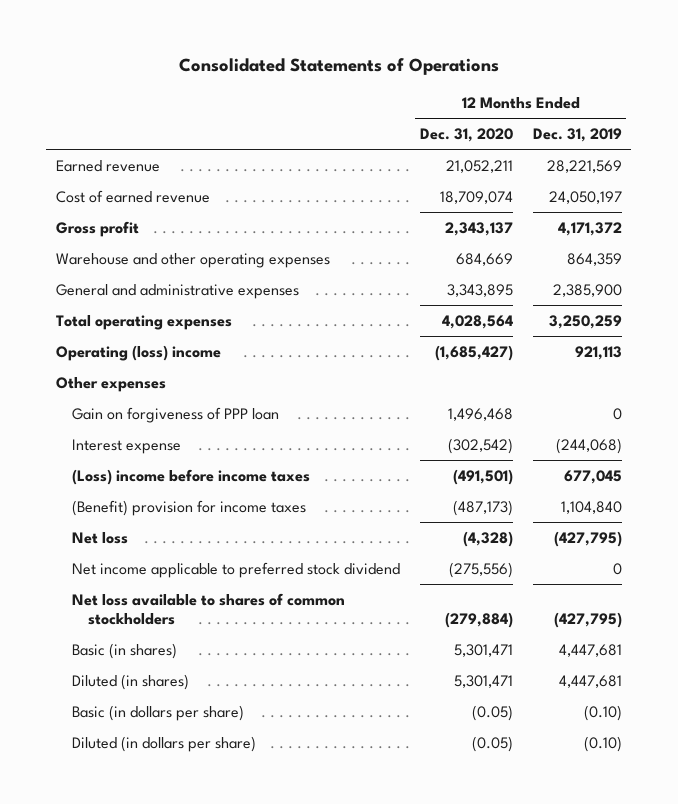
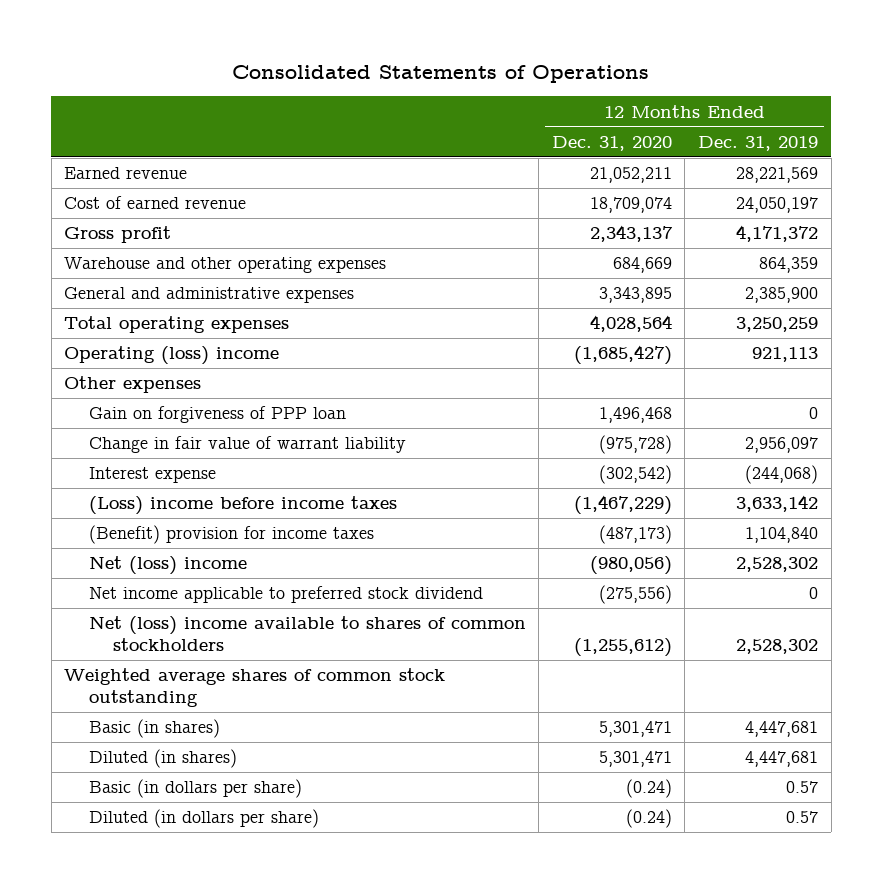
none -> [88,436,406,454] Change in fair value of warrant liability
[452,468,513,485] (491,501) -> [573,495,672,516] (1,467,229)
[563,469,622,484] 677,045 -> [735,495,818,513] 3,633,142
[72,531,129,544] Net loss -> [88,556,247,576] Net (loss) income
[462,530,513,547] (4,328) -> [589,556,672,576] (980,056)
[553,530,622,547] (427,795) -> [735,557,818,573] 2,528,302
[72,592,346,625] Net loss available to shares of common stockholders -> [88,616,526,651] Net (loss) income available to shares of common stockholders
[444,611,513,628] (279,884) -> [573,637,672,657] (1,255,612)
[553,611,622,628] (427,795) -> [735,638,818,654] 2,528,302
none -> [64,668,446,707] Weighted average shares of common stock outstanding
[471,704,513,721] (0.05) -> [625,779,672,799] (0.24)
[583,704,622,721] (0.10) -> [785,781,818,794] 0.57
[471,735,513,752] (0.05) -> [625,809,672,829] (0.24)
[583,735,622,752] (0.10) -> [785,811,818,824] 0.57

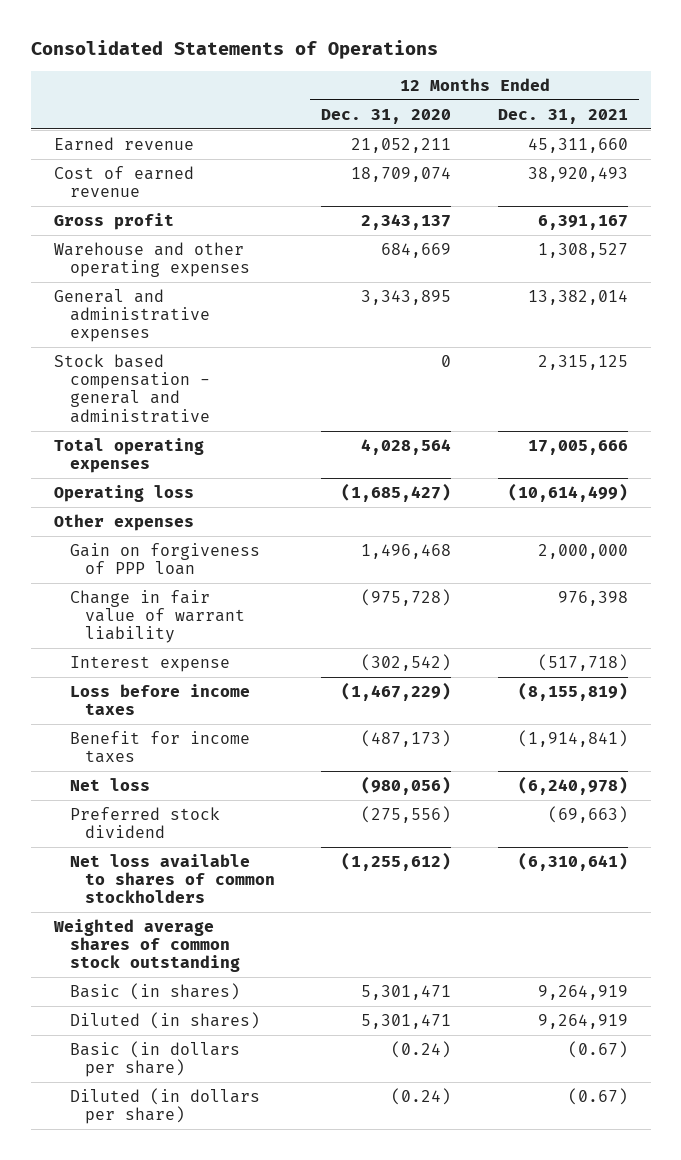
[697,135,818,151] Dec. 31, 2019 -> none
none -> [497,108,628,124] Dec. 31, 2021
none -> [53,353,210,423] Stock based compensation - general and administrative
[64,346,280,366] Operating (loss) income -> [53,484,194,502] Operating loss
[88,496,397,516] (Loss) income before income taxes -> [69,683,250,716] Loss before income taxes
[88,525,374,545] (Benefit) provision for income taxes -> [69,730,250,764] Benefit for income taxes
[88,556,247,576] Net (loss) income -> [69,777,150,791] Net loss
[88,586,483,604] Net income applicable to preferred stock dividend -> [69,806,220,839] Preferred stock dividend
[88,616,526,651] Net (loss) income available to shares of common stockholders -> [69,853,276,904] Net loss available to shares of common stockholders

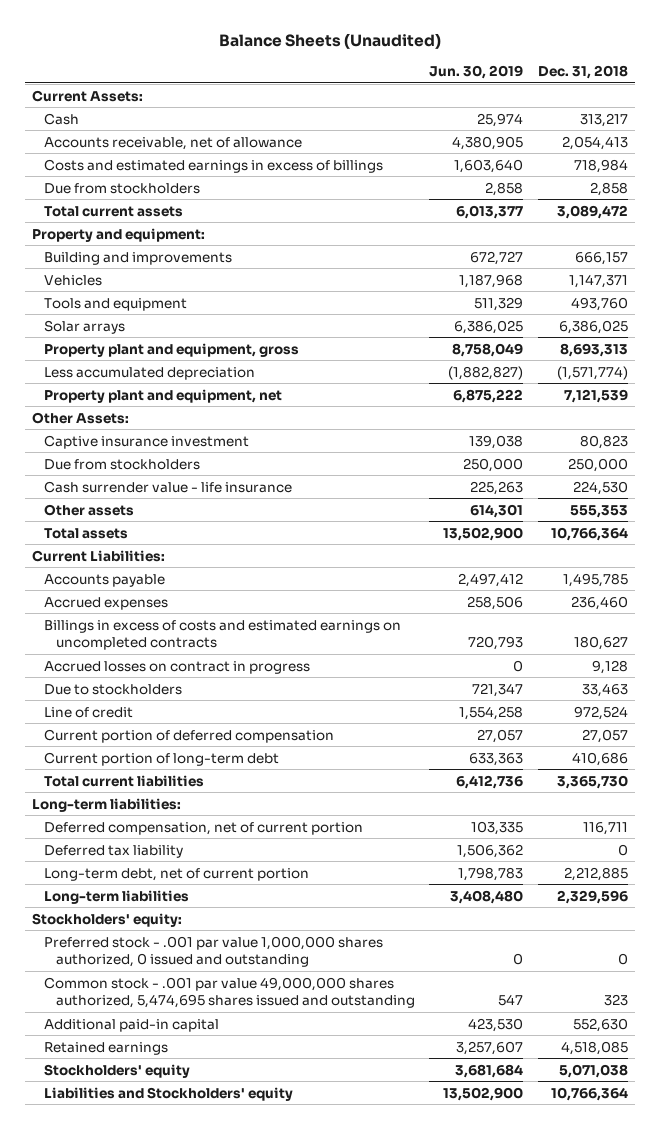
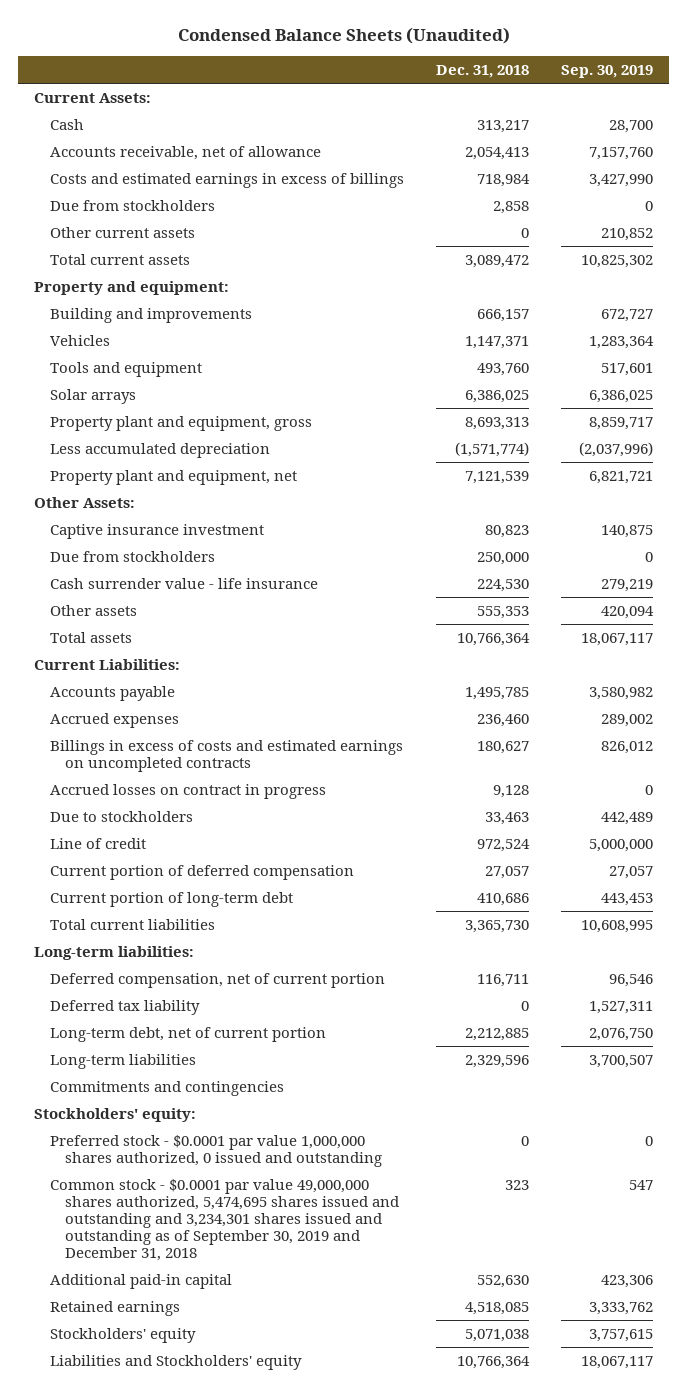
[218,32,441,49] Balance Sheets (Unaudited) -> [177,27,510,45] Condensed Balance Sheets (Unaudited)
[429,64,524,79] Jun. 30, 2019 -> none
none -> [561,65,654,79] Sep. 30, 2019
none -> [49,227,195,239] Other current assets
none -> [49,1081,284,1097] Commitments and contingencies
[43,935,383,967] Preferred stock - .001 par value 1,000,000 shares authorized, 0 issued and outstanding -> [49,1135,383,1168] Preferred stock - $0.0001 par value 1,000,000 shares authorized, 0 issued and outstanding
[43,976,416,1008] Common stock - .001 par value 49,000,000 shares authorized, 5,474,695 shares issued and outstanding -> [49,1179,400,1262] Common stock - $0.0001 par value 49,000,000 shares authorized, 5,474,695 shares issued and outstanding and 3,234,301 shares issued and outstanding as of September 30, 2019 and December 31, 2018

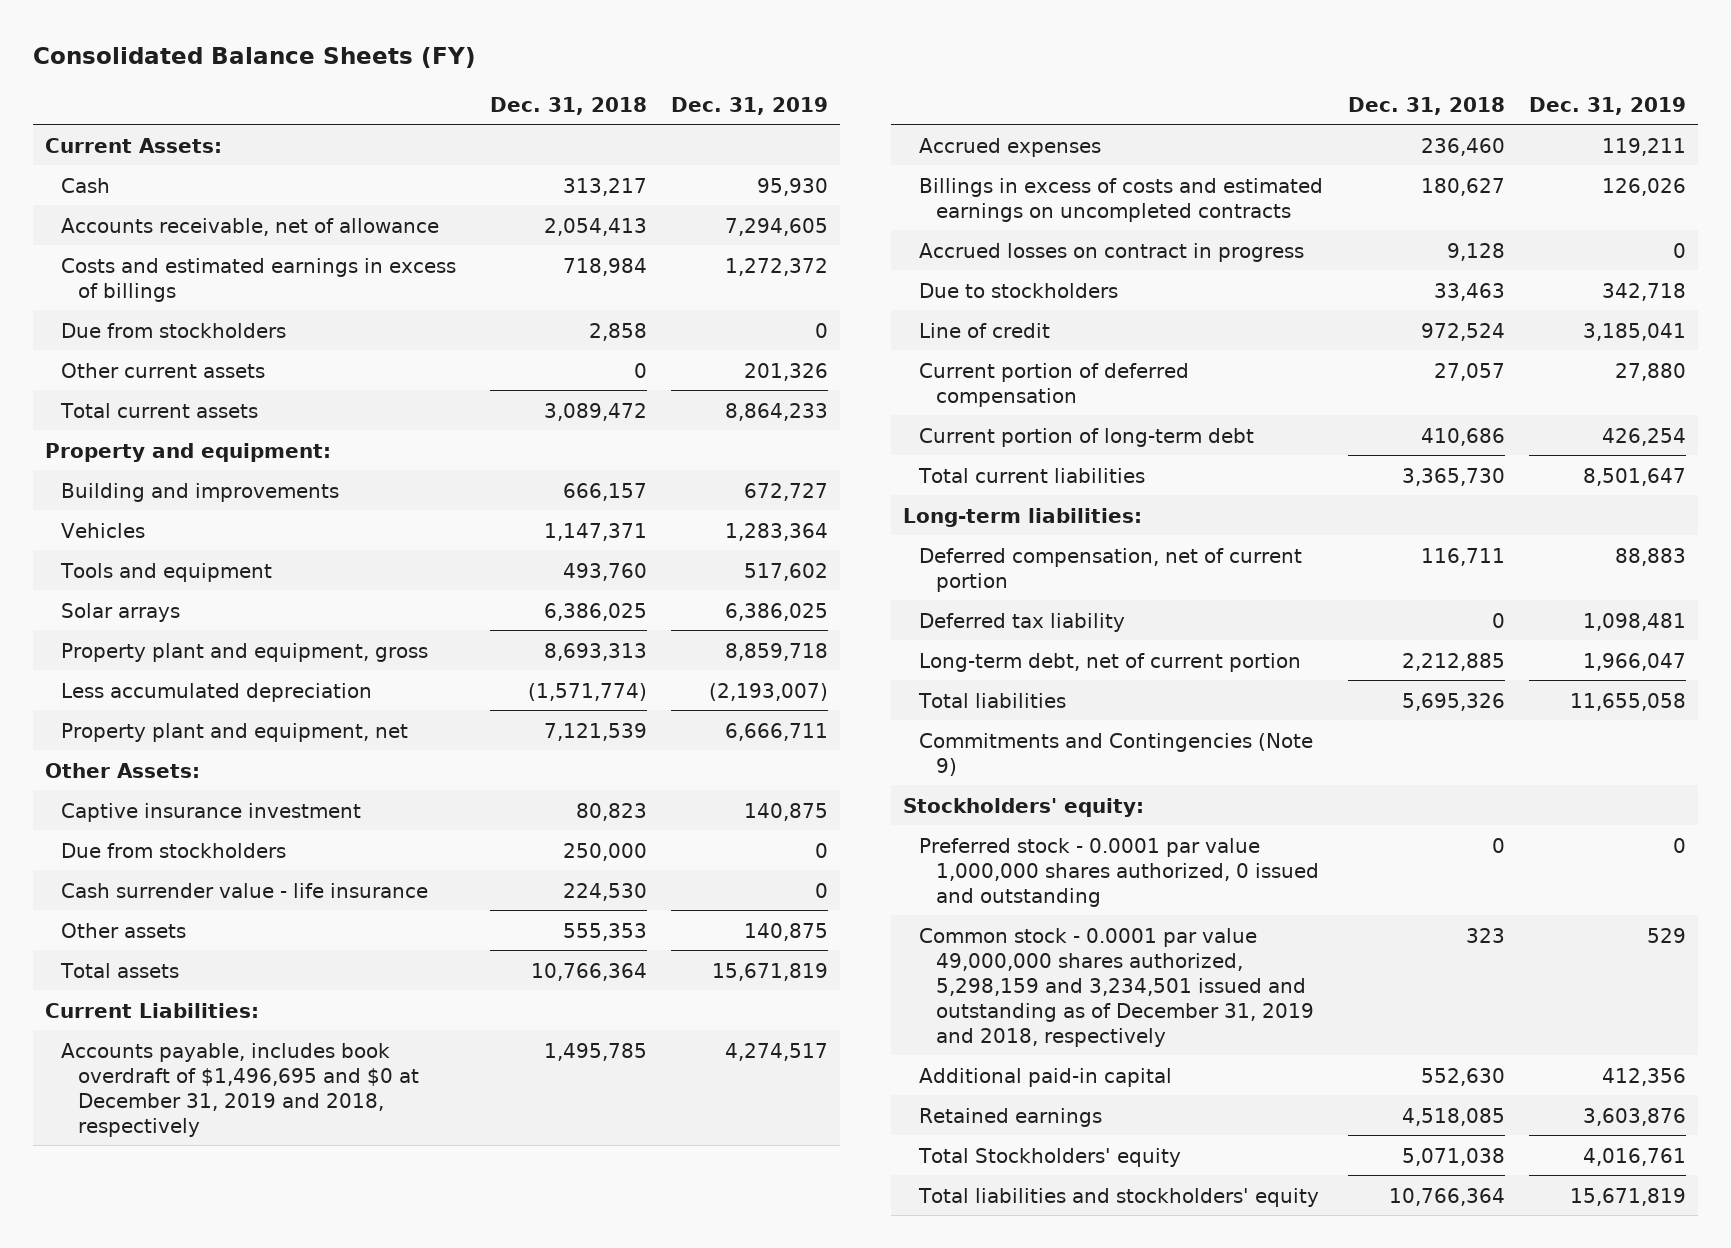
[177,27,510,45] Condensed Balance Sheets (Unaudited) -> [32,46,476,68] Consolidated Balance Sheets (FY)
[561,65,654,79] Sep. 30, 2019 -> none
none -> [670,96,828,115] Dec. 31, 2019
[49,686,175,702] Accounts payable -> [61,1042,419,1137] Accounts payable, includes book overdraft of $1,496,695 and $0 at December 31, 2019 and 2018, respectively
[49,1054,196,1070] Long-term liabilities -> none
none -> [918,692,1067,708] Total liabilities
[49,1081,284,1097] Commitments and contingencies -> [919,732,1314,776] Commitments and Contingencies (Note 9)
[49,1135,383,1168] Preferred stock - $0.0001 par value 1,000,000 shares authorized, 0 issued and outstanding -> [919,837,1319,907] Preferred stock - 0.0001 par value 1,000,000 shares authorized, 0 issued and outstanding
[49,1179,400,1262] Common stock - $0.0001 par value 49,000,000 shares authorized, 5,474,695 shares issued and outstanding and 3,234,301 shares issued and outstanding as of September 30, 2019 and December 31, 2018 -> [919,927,1314,1047] Common stock - 0.0001 par value 49,000,000 shares authorized, 5,298,159 and 3,234,501 issued and outstanding as of December 31, 2019 and 2018, respectively
[49,1328,196,1344] Stockholders' equity -> [918,1147,1182,1167] Total Stockholders' equity
[49,1355,302,1371] Liabilities and Stockholders' equity -> [918,1187,1320,1207] Total liabilities and stockholders' equity

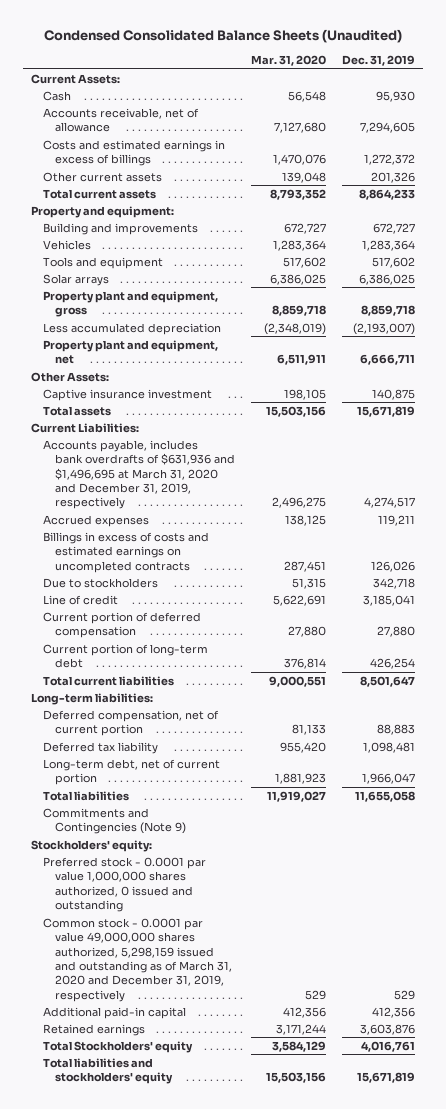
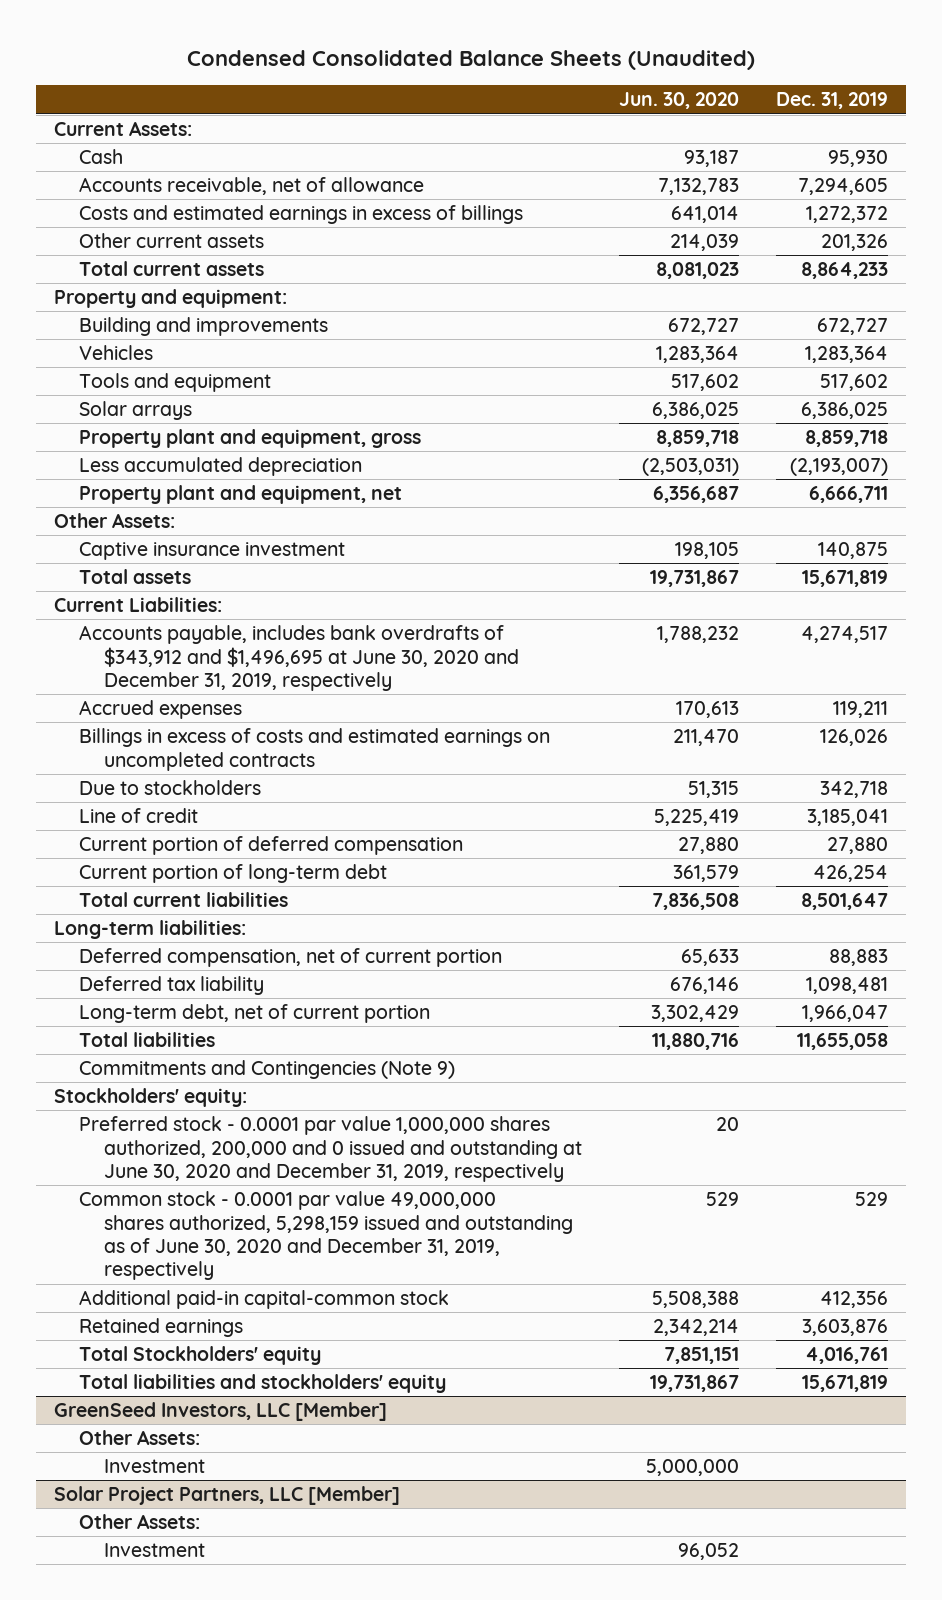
[251,54,327,66] Mar. 31, 2020 -> none
none -> [618,92,739,110] Jun. 30, 2020
[42,439,236,510] Accounts payable, includes bank overdrafts of $631,936 and $1,496,695 at March 31, 2020 and December 31, 2019, respectively -> [79,625,520,691] Accounts payable, includes bank overdrafts of $343,912 and $1,496,695 at June 30, 2020 and December 31, 2019, respectively
[42,856,206,912] Preferred stock - 0.0001 par value 1,000,000 shares authorized, 0 issued and outstanding -> [79,1116,583,1182] Preferred stock - 0.0001 par value 1,000,000 shares authorized, 200,000 and 0 issued and outstanding at June 30, 2020 and December 31, 2019, respectively
[42,917,233,1002] Common stock - 0.0001 par value 49,000,000 shares authorized, 5,298,159 issued and outstanding as of March 31, 2020 and December 31, 2019, respectively -> [79,1191,574,1281] Common stock - 0.0001 par value 49,000,000 shares authorized, 5,298,159 issued and outstanding as of June 30, 2020 and December 31, 2019, respectively
[42,1006,186,1019] Additional paid-in capital -> [79,1290,450,1310] Additional paid-in capital-common stock
none -> [54,1402,388,1422] GreenSeed Investors, LLC [Member]
none -> [79,1430,201,1446] Other Assets:
none -> [104,1459,206,1474] Investment
none -> [54,1486,401,1506] Solar Project Partners, LLC [Member]
none -> [79,1514,201,1530] Other Assets:
none -> [104,1543,206,1558] Investment

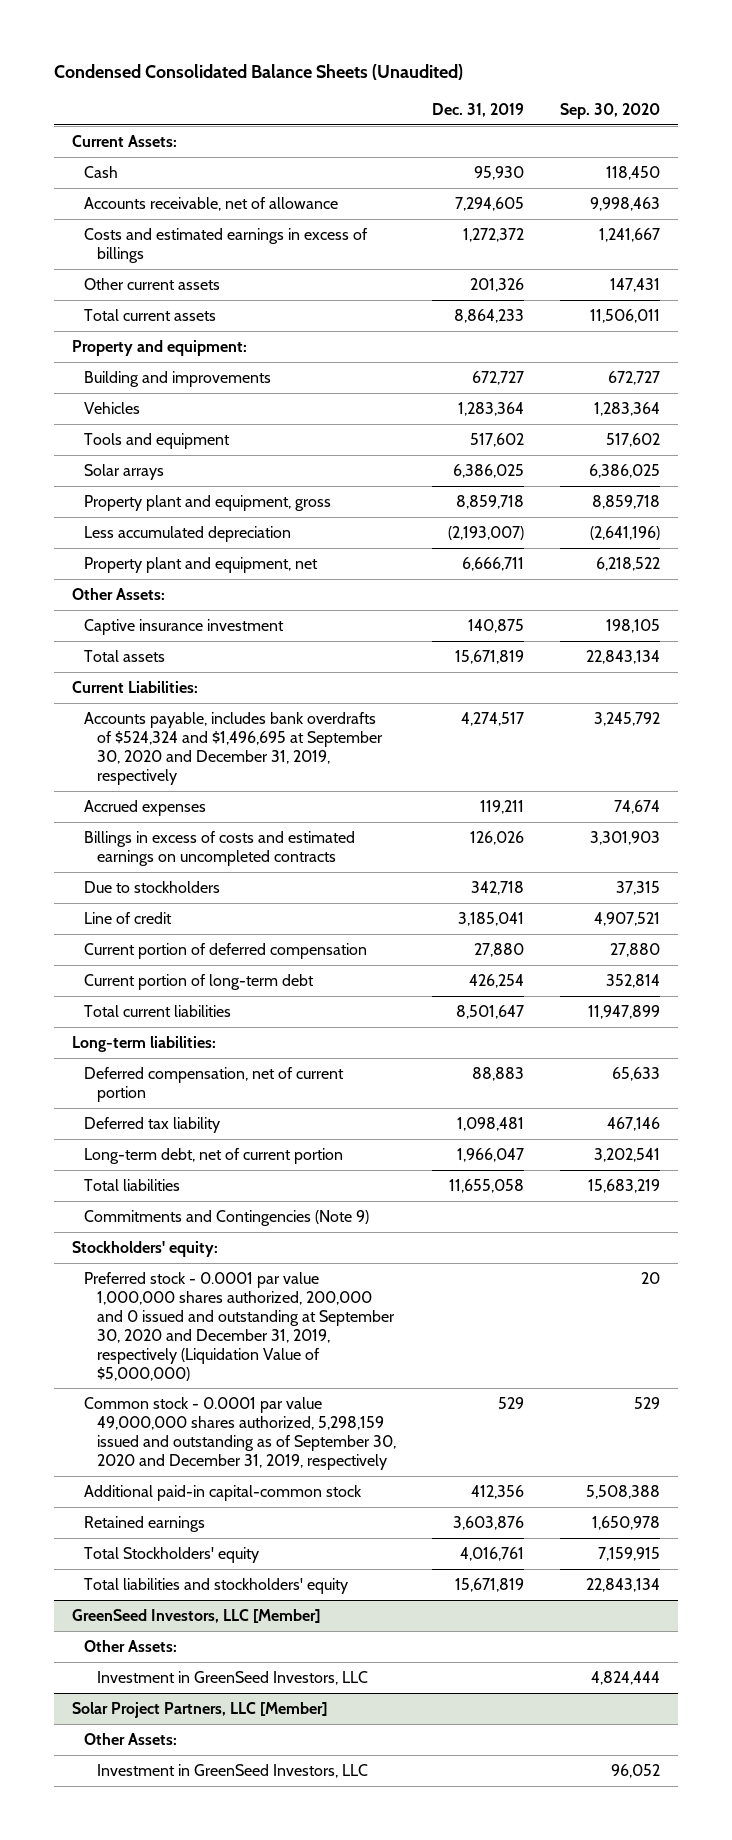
[618,92,739,110] Jun. 30, 2020 -> none
none -> [560,103,661,120] Sep. 30, 2020
[79,625,520,691] Accounts payable, includes bank overdrafts of $343,912 and $1,496,695 at June 30, 2020 and December 31, 2019, respectively -> [84,711,383,785] Accounts payable, includes bank overdrafts of $524,324 and $1,496,695 at September 30, 2020 and December 31, 2019, respectively
[79,1116,583,1182] Preferred stock - 0.0001 par value 1,000,000 shares authorized, 200,000 and 0 issued and outstanding at June 30, 2020 and December 31, 2019, respectively -> [84,1271,395,1381] Preferred stock - 0.0001 par value 1,000,000 shares authorized, 200,000 and 0 issued and outstanding at September 30, 2020 and December 31, 2019, respectively (Liquidation Value of $5,000,000)
[79,1191,574,1281] Common stock - 0.0001 par value 49,000,000 shares authorized, 5,298,159 issued and outstanding as of June 30, 2020 and December 31, 2019, respectively -> [84,1396,396,1470] Common stock - 0.0001 par value 49,000,000 shares authorized, 5,298,159 issued and outstanding as of September 30, 2020 and December 31, 2019, respectively
[104,1459,206,1474] Investment -> [96,1670,368,1685] Investment in GreenSeed Investors, LLC
[104,1543,206,1558] Investment -> [96,1763,368,1778] Investment in GreenSeed Investors, LLC

